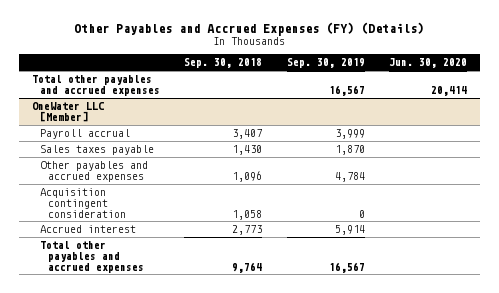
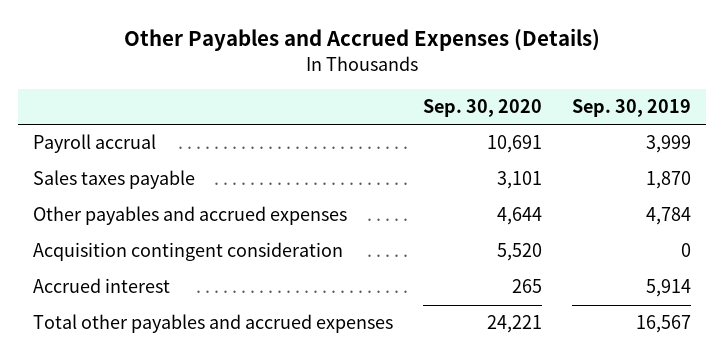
[74,22,425,37] Other Payables and Accrued Expenses (FY) (Details) -> [124,28,601,52] Other Payables and Accrued Expenses (Details)
[184,58,263,69] Sep. 30, 2018 -> none
[389,58,468,69] Jun. 30, 2020 -> none
none -> [423,99,543,118] Sep. 30, 2020
[31,75,160,96] Total other payables and accrued expenses -> none
[31,102,104,122] OneWater LLC [Member] -> none

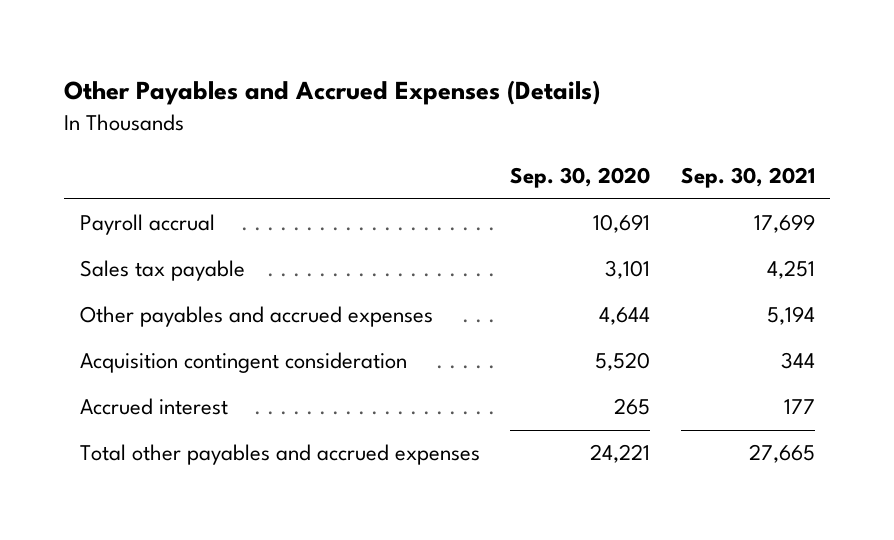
[571,99,691,118] Sep. 30, 2019 -> none
none -> [680,167,815,189] Sep. 30, 2021
[33,170,196,190] Sales taxes payable -> [79,260,245,282] Sales tax payable

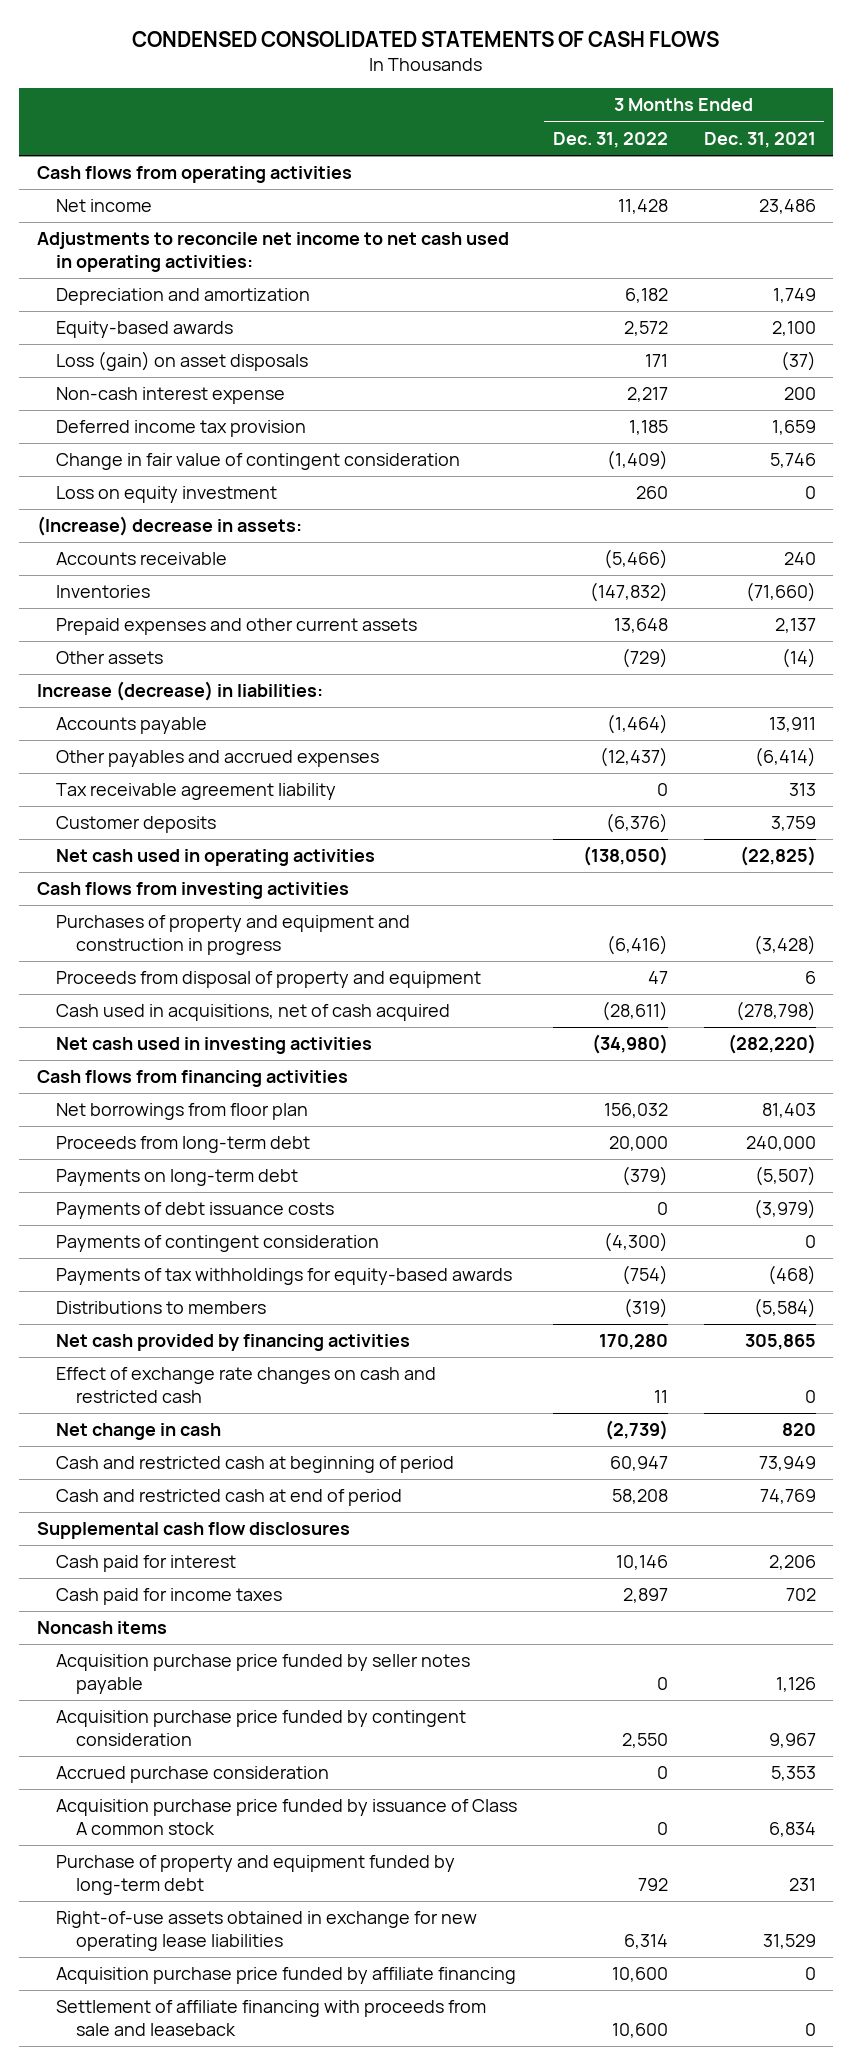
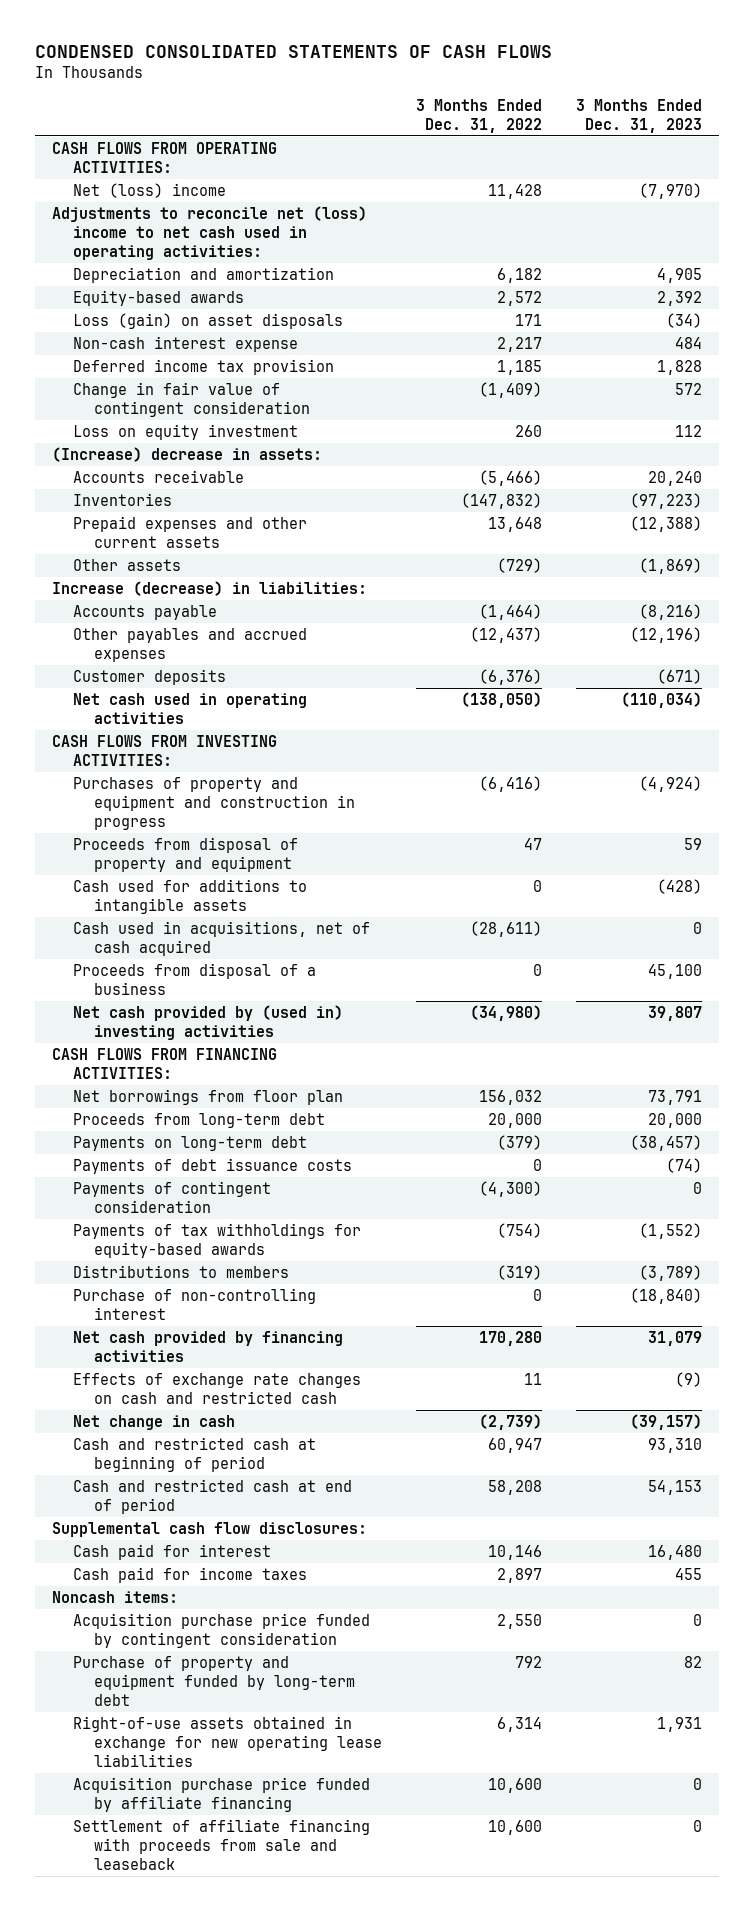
[703,131,816,148] Dec. 31, 2021 -> none
none -> [576,98,703,133] 3 Months Ended Dec. 31, 2023
[36,166,352,184] Cash flows from operating activities -> [52,142,278,174] CASH FLOWS FROM OPERATING ACTIVITIES:
[56,199,153,213] Net income -> [72,183,226,199] Net (loss) income
[36,232,509,272] Adjustments to reconcile net income to net cash used in operating activities: -> [52,206,368,260] Adjustments to reconcile net (loss) income to net cash used in operating activities:
[56,783,337,801] Tax receivable agreement liability -> none
[36,882,349,900] Cash flows from investing activities -> [52,735,278,767] CASH FLOWS FROM INVESTING ACTIVITIES:
none -> [72,879,307,915] Cash used for additions to intangible assets
none -> [72,963,316,996] Proceeds from disposal of a business
[56,1037,373,1055] Net cash used in investing activities -> [72,1005,343,1041] Net cash provided by (used in) investing activities
[36,1070,348,1088] Cash flows from financing activities -> [52,1048,278,1080] CASH FLOWS FROM FINANCING ACTIVITIES:
none -> [72,1288,316,1321] Purchase of non-controlling interest
[56,1367,437,1403] Effect of exchange rate changes on cash and restricted cash -> [72,1373,361,1405] Effects of exchange rate changes on cash and restricted cash
[36,1522,350,1540] Supplemental cash flow disclosures -> [52,1522,368,1538] Supplemental cash flow disclosures:
[56,1654,471,1694] Acquisition purchase price funded by seller notes payable -> none
[36,1621,167,1635] Noncash items -> [52,1591,179,1604] Noncash items:
[56,1766,330,1784] Accrued purchase consideration -> none
[56,1799,518,1835] Acquisition purchase price funded by issuance of Class A common stock -> none

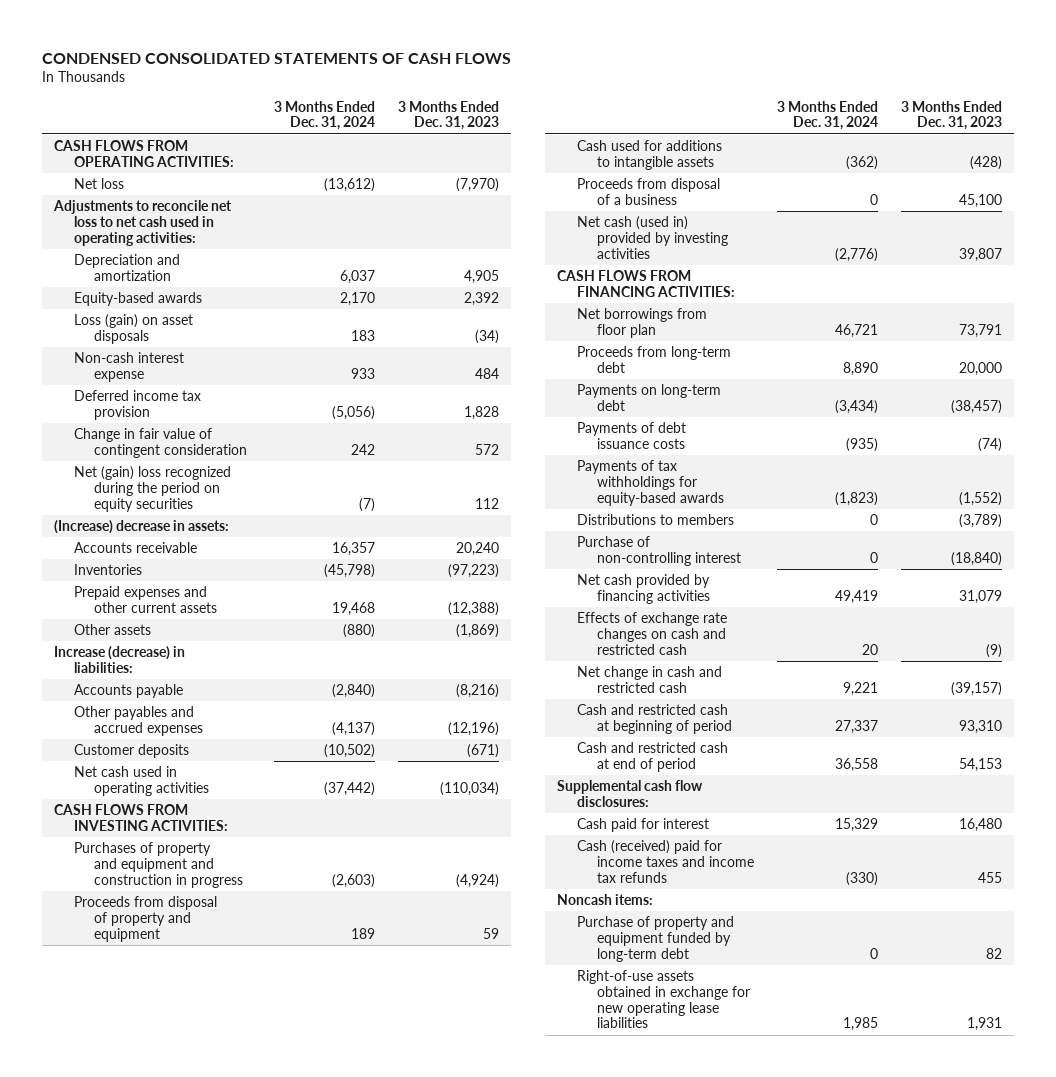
[415,98,542,133] 3 Months Ended Dec. 31, 2022 -> none
none -> [274,100,376,131] 3 Months Ended Dec. 31, 2024
[72,183,226,199] Net (loss) income -> [73,178,124,190] Net loss
[52,206,368,260] Adjustments to reconcile net (loss) income to net cash used in operating activities: -> [53,200,233,246] Adjustments to reconcile net loss to net cash used in operating activities:
[72,424,298,441] Loss on equity investment -> [73,466,231,512] Net (gain) loss recognized during the period on equity securities
[72,921,370,957] Cash used in acquisitions, net of cash acquired -> none
[72,1005,343,1041] Net cash provided by (used in) investing activities -> [576,216,728,259] Net cash (used in) provided by investing activities
[72,1181,271,1214] Payments of contingent consideration -> none
[72,1415,235,1431] Net change in cash -> [576,666,722,693] Net change in cash and restricted cash
[72,1567,307,1584] Cash paid for income taxes -> [576,840,754,883] Cash (received) paid for income taxes and income tax refunds
[72,1613,370,1649] Acquisition purchase price funded by contingent consideration -> none
[72,1777,370,1813] Acquisition purchase price funded by affiliate financing -> none
[72,1819,370,1870] Settlement of affiliate financing with proceeds from sale and leaseback -> none

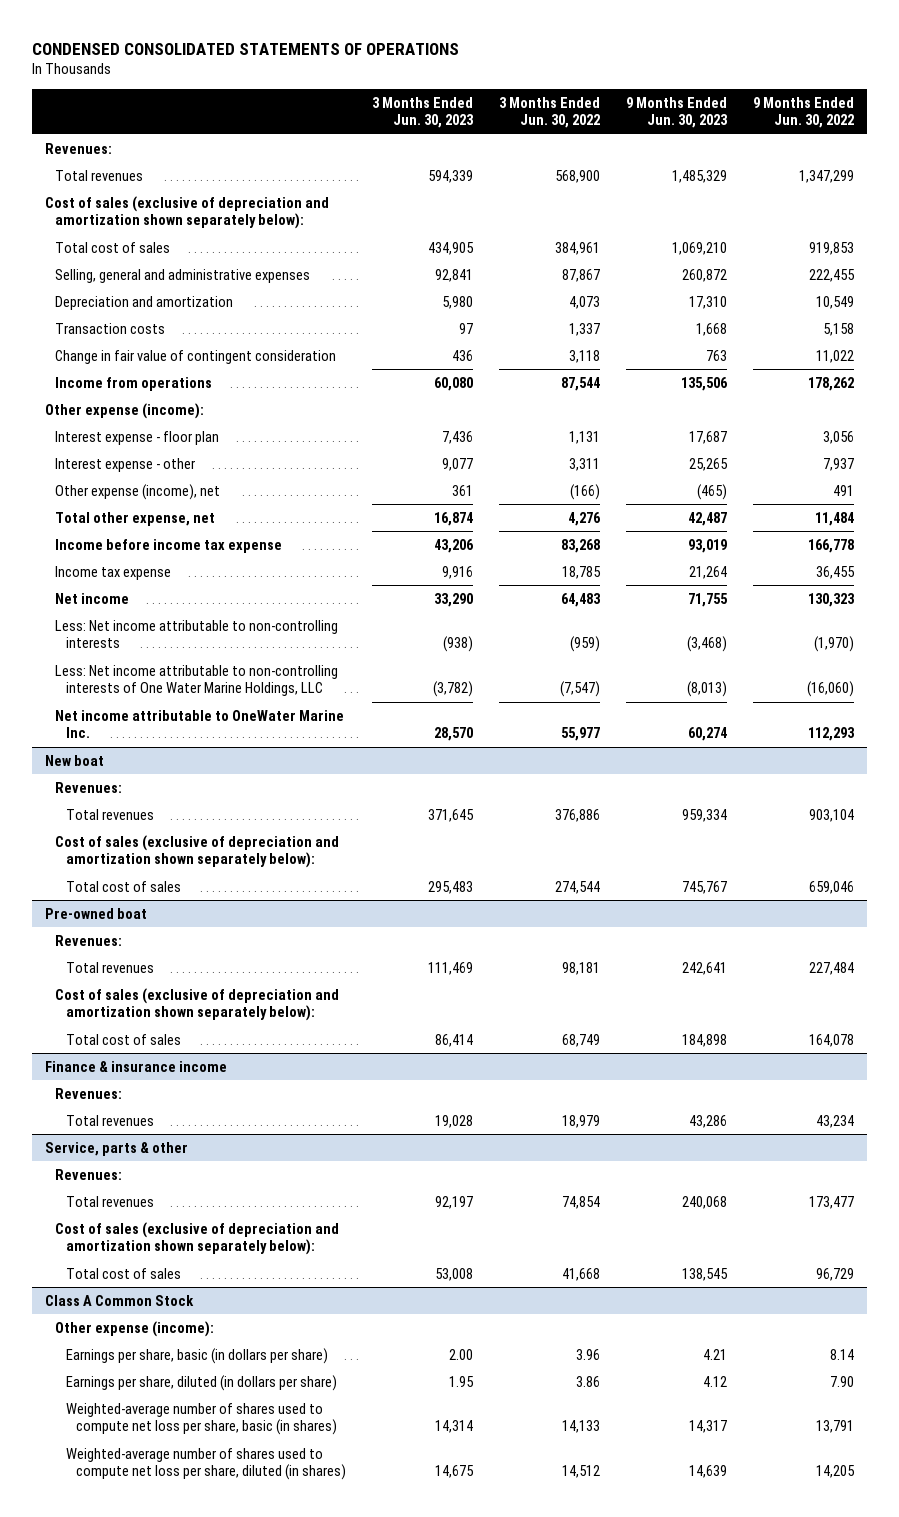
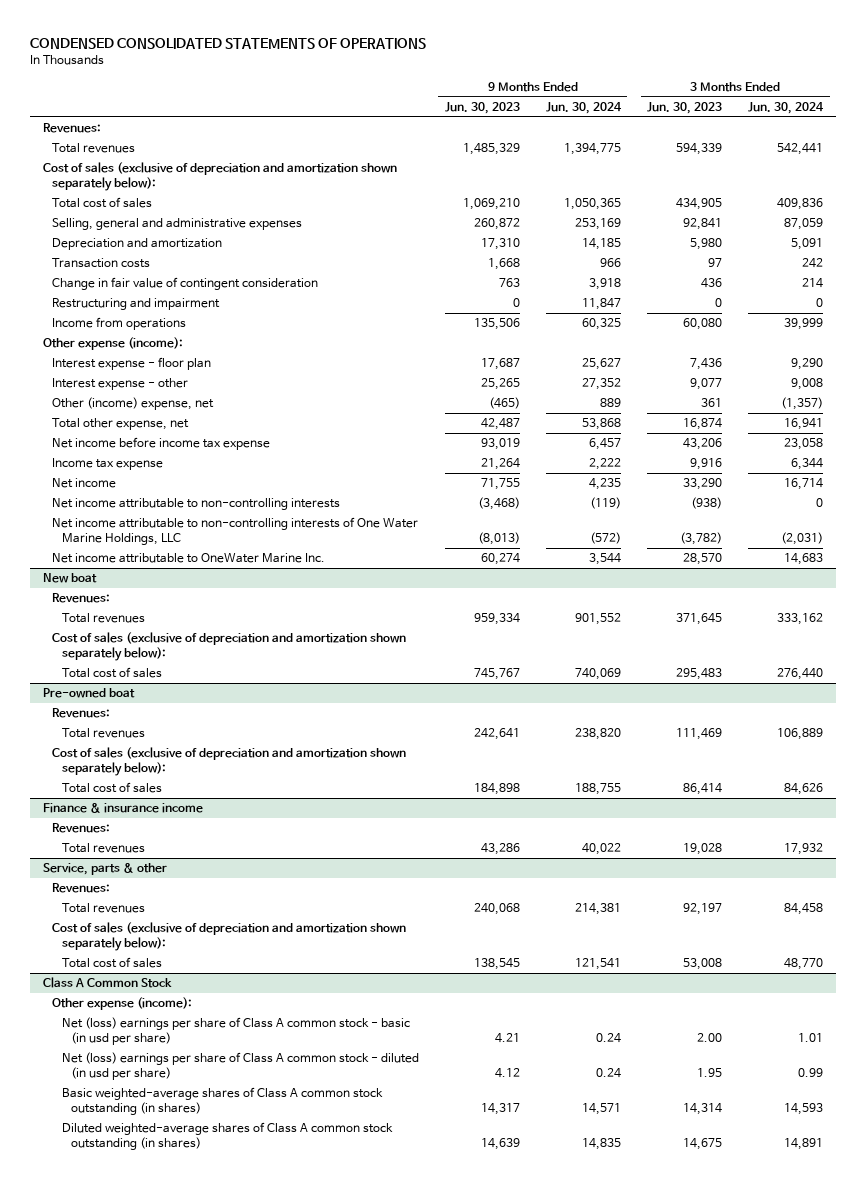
[498,96,600,129] 3 Months Ended Jun. 30, 2022 -> none
[752,96,854,129] 9 Months Ended Jun. 30, 2022 -> none
none -> [545,102,622,115] Jun. 30, 2024
none -> [748,102,825,115] Jun. 30, 2024
none -> [52,298,221,311] Restructuring and impairment
[55,483,221,500] Other expense (income), net -> [52,397,215,411] Other (income) expense, net
[55,538,283,553] Income before income tax expense -> [52,437,271,451] Net income before income tax expense
[55,619,339,649] Less: Net income attributable to non-controlling interests -> [52,498,341,511] Net income attributable to non-controlling interests
[55,664,339,697] Less: Net income attributable to non-controlling interests of One Water Marine Holdings, LLC -> [52,517,419,546] Net income attributable to non-controlling interests of One Water Marine Holdings, LLC
[65,1347,328,1364] Earnings per share, basic (in dollars per share) -> [61,1017,410,1046] Net (loss) earnings per share of Class A common stock - basic (in usd per share)
[65,1374,337,1391] Earnings per share, diluted (in dollars per share) -> [61,1052,419,1081] Net (loss) earnings per share of Class A common stock - diluted (in usd per share)
[65,1402,337,1436] Weighted-average number of shares used to compute net loss per share, basic (in shares) -> [61,1087,383,1116] Basic weighted-average shares of Class A common stock outstanding (in shares)
[65,1447,346,1481] Weighted-average number of shares used to compute net loss per share, diluted (in shares) -> [61,1122,393,1151] Diluted weighted-average shares of Class A common stock outstanding (in shares)

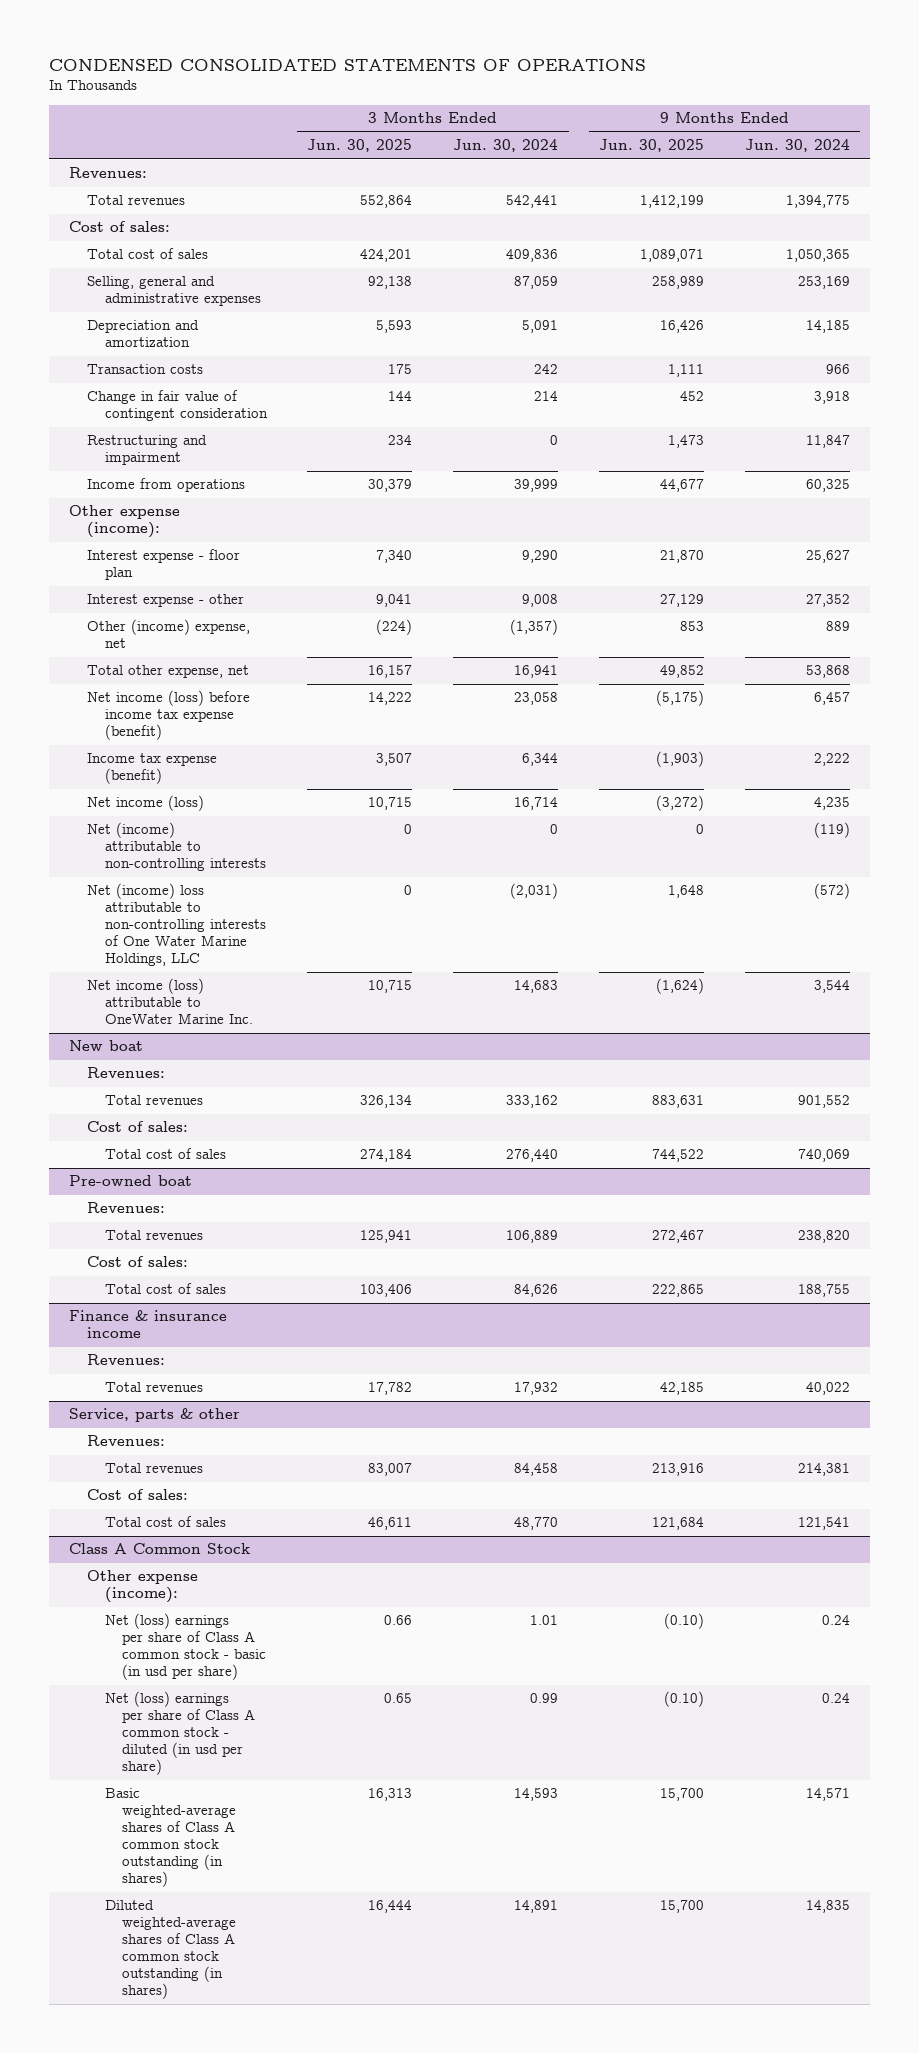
[444,102,520,115] Jun. 30, 2023 -> none
[647,102,723,115] Jun. 30, 2023 -> none
none -> [307,139,413,153] Jun. 30, 2025
none -> [599,139,705,153] Jun. 30, 2025
[42,162,397,192] Cost of sales (exclusive of depreciation and amortization shown separately below): -> [69,221,171,233] Cost of sales:
[52,437,271,451] Net income before income tax expense -> [86,690,250,741] Net income (loss) before income tax expense (benefit)
[52,458,164,471] Income tax expense -> [86,753,217,785] Income tax expense (benefit)
[52,478,117,489] Net income -> [86,795,204,812] Net income (loss)
[52,498,341,511] Net income attributable to non-controlling interests -> [86,822,266,872] Net (income) attributable to non-controlling interests
[52,517,419,546] Net income attributable to non-controlling interests of One Water Marine Holdings, LLC -> [86,883,266,967] Net (income) loss attributable to non-controlling interests of One Water Marine Holdings, LLC
[52,553,326,564] Net income attributable to OneWater Marine Inc. -> [86,978,253,1025] Net income (loss) attributable to OneWater Marine Inc.
[52,632,407,662] Cost of sales (exclusive of depreciation and amortization shown separately below): -> [86,1121,188,1133] Cost of sales:
[52,747,407,777] Cost of sales (exclusive of depreciation and amortization shown separately below): -> [86,1256,188,1268] Cost of sales:
[52,922,407,952] Cost of sales (exclusive of depreciation and amortization shown separately below): -> [86,1489,188,1501] Cost of sales:

